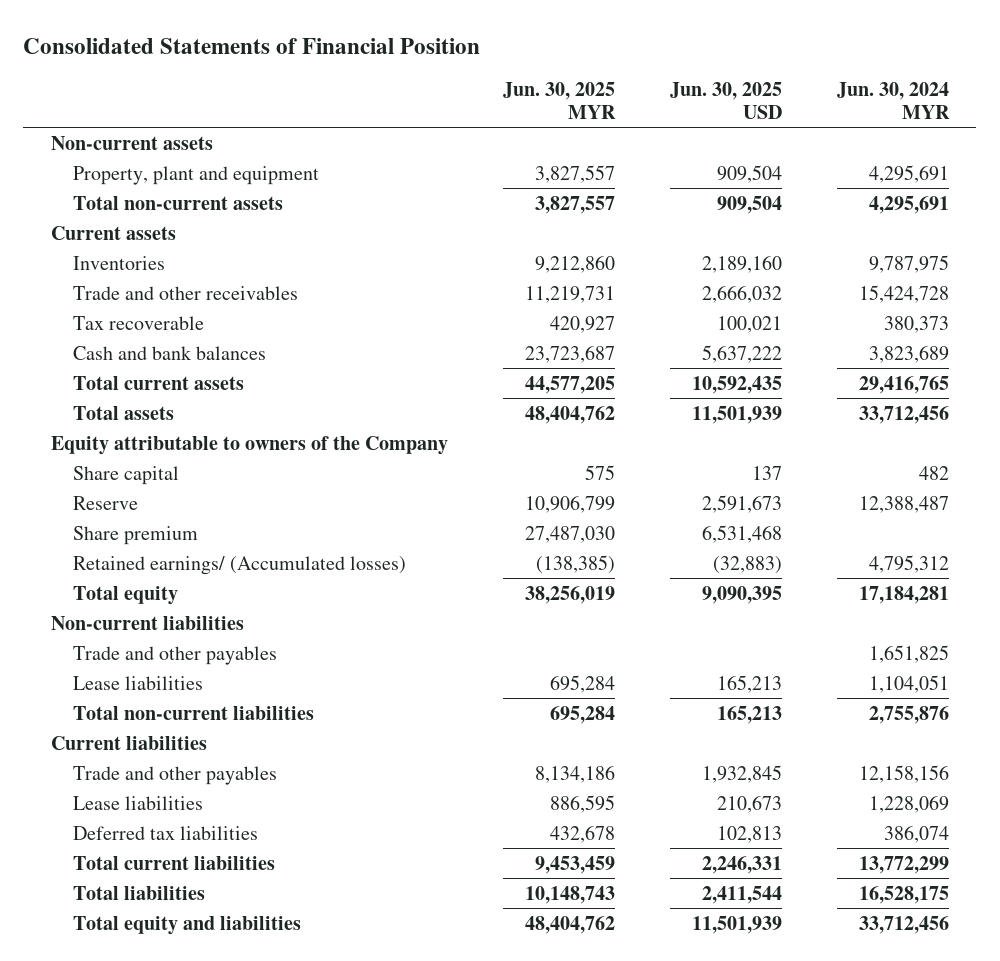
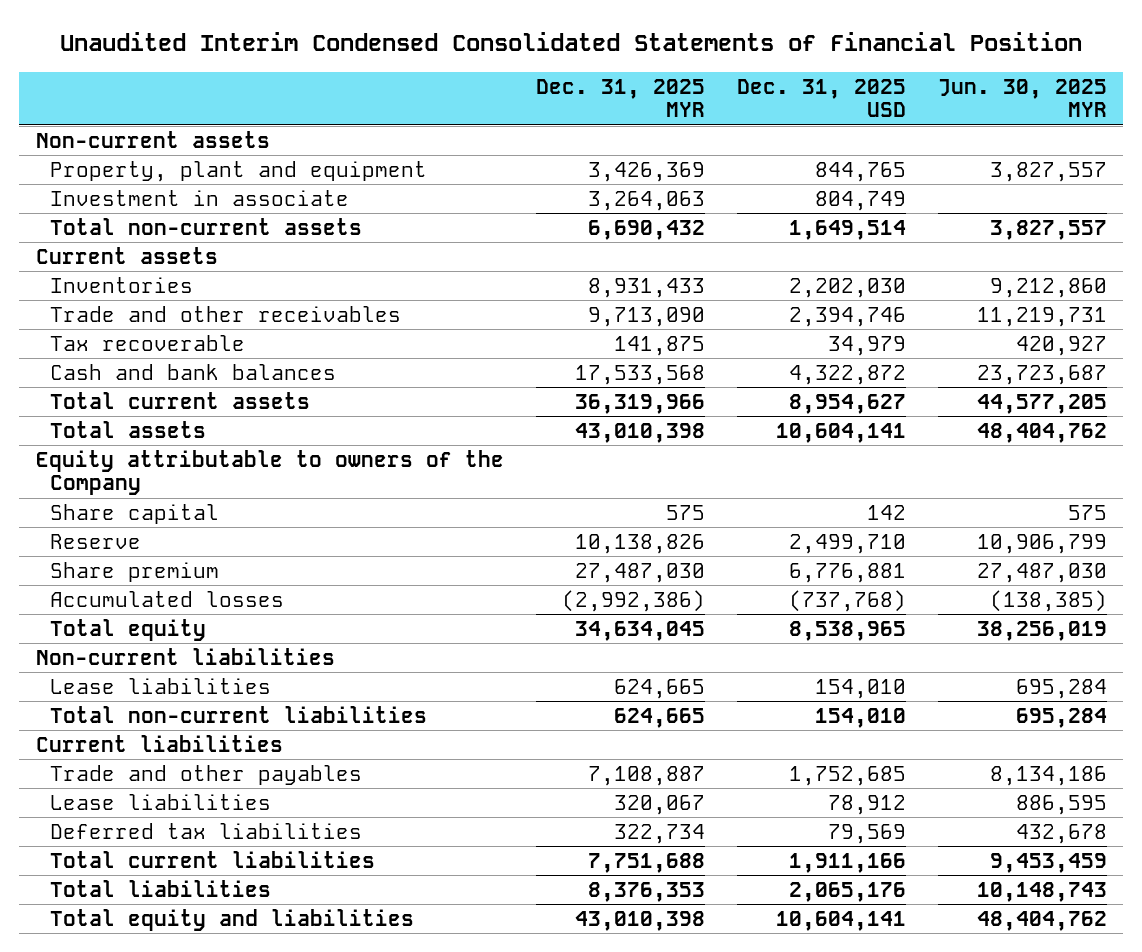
[23,38,481,55] Consolidated Statements of Financial Position -> [60,32,1083,52] Unaudited Interim Condensed Consolidated Statements of Financial Position
[669,81,782,120] Jun. 30, 2025 USD -> none
[836,81,950,120] Jun. 30, 2024 MYR -> none
none -> [535,78,705,118] Dec. 31, 2025 MYR
none -> [736,78,906,118] Dec. 31, 2025 USD
none -> [50,189,350,206] Investment in associate
[72,555,406,575] Retained earnings/ (Accumulated losses) -> [50,590,285,607] Accumulated losses
[72,645,277,665] Trade and other payables -> none

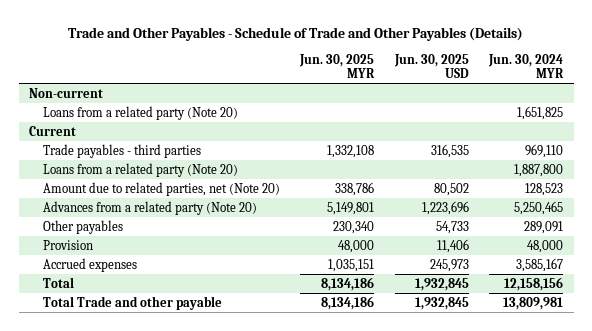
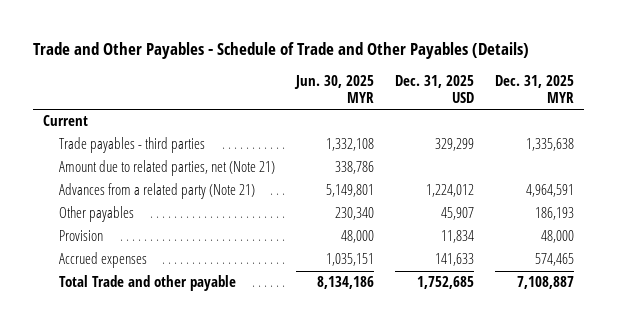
[393,53,469,79] Jun. 30, 2025 USD -> none
[488,53,565,79] Jun. 30, 2024 MYR -> none
none -> [394,75,474,103] Dec. 31, 2025 USD
none -> [494,75,574,103] Dec. 31, 2025 MYR
[29,87,104,98] Non-current -> none
[42,105,238,120] Loans from a related party (Note 20) -> none
[42,162,238,177] Loans from a related party (Note 20) -> none
[42,181,280,196] Amount due to related parties, net (Note 20) -> [58,160,275,177] Amount due to related parties, net (Note 21)
[42,200,257,215] Advances from a related party (Note 20) -> [58,183,255,200] Advances from a related party (Note 21)
[42,276,74,288] Total -> none

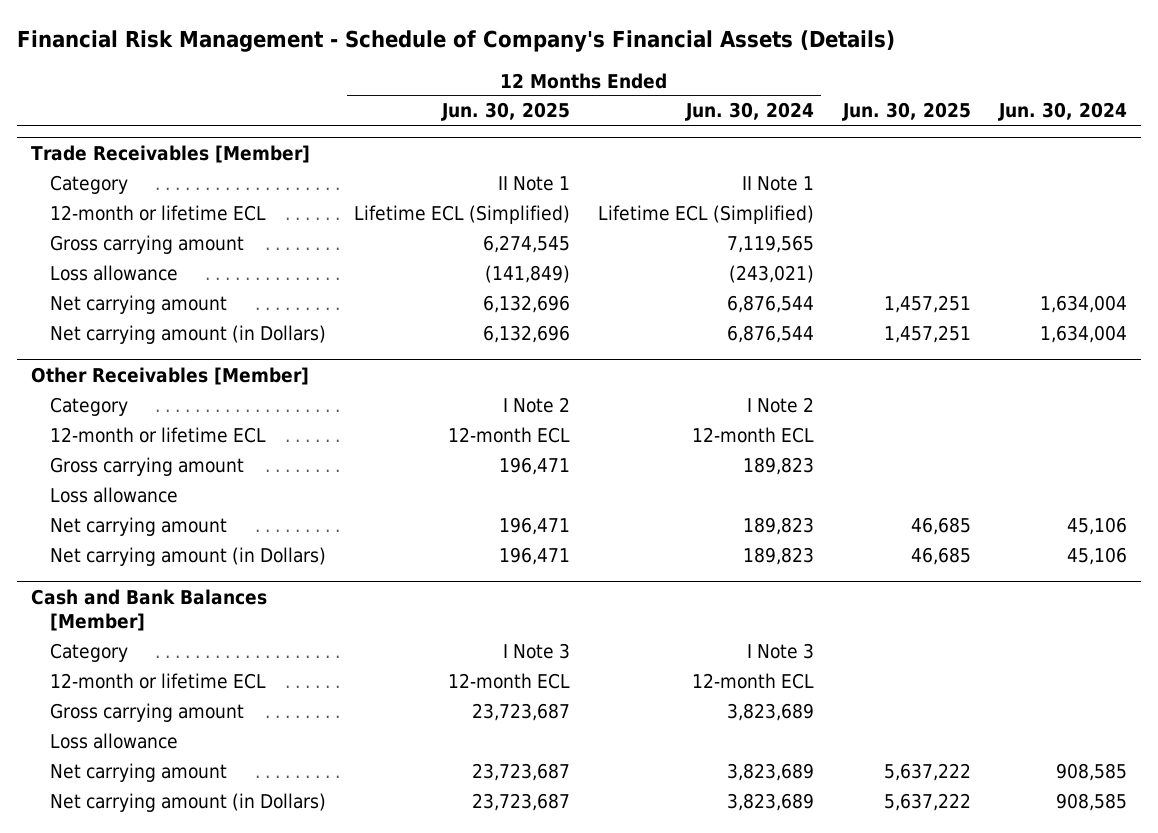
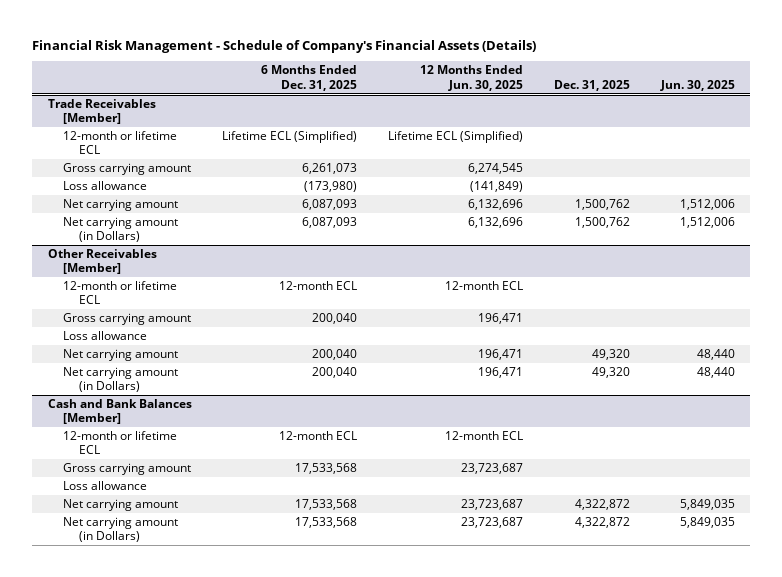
[685,102,815,122] Jun. 30, 2024 -> none
[997,102,1127,122] Jun. 30, 2024 -> none
none -> [261,65,358,91] 6 Months Ended Dec. 31, 2025
none -> [554,79,631,91] Dec. 31, 2025
[50,174,129,194] Category -> none
[883,294,971,313] 1,457,251 -> [679,199,735,211] 1,512,006
[883,324,971,343] 1,457,251 -> [679,217,735,229] 1,512,006
[50,396,129,416] Category -> none
[910,516,971,535] 46,685 -> [696,349,735,361] 48,440
[910,546,971,565] 46,685 -> [696,367,735,379] 48,440
[50,642,129,662] Category -> none
[883,762,971,781] 5,637,222 -> [679,499,735,511] 5,849,035
[883,792,971,811] 5,637,222 -> [679,517,735,529] 5,849,035

